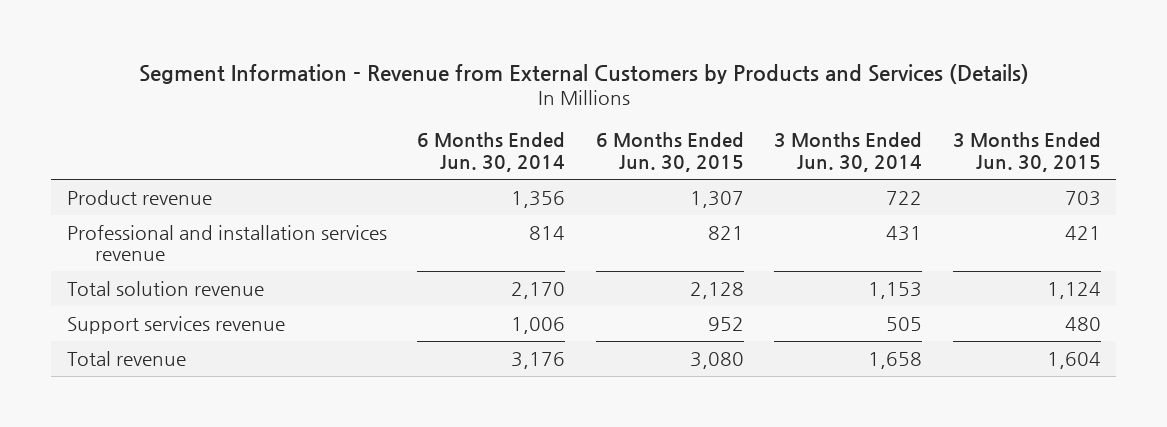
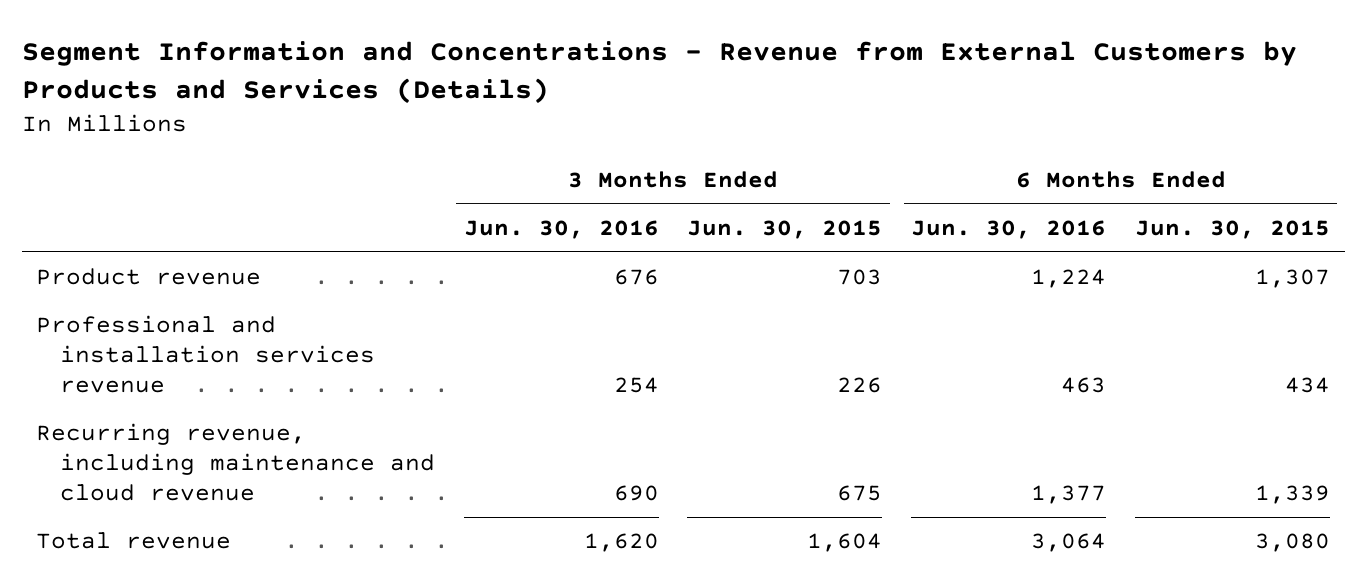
[138,63,1029,84] Segment Information - Revenue from External Customers by Products and Services (Details) -> [21,40,1297,105] Segment Information and Concentrations - Revenue from External Customers by Products and Services (Details)
[417,132,566,173] 6 Months Ended Jun. 30, 2014 -> none
[774,132,923,173] 3 Months Ended Jun. 30, 2014 -> none
none -> [463,219,659,239] Jun. 30, 2016
none -> [911,219,1107,239] Jun. 30, 2016
[66,280,264,296] Total solution revenue -> none
[66,315,285,334] Support services revenue -> none
[707,225,744,240] 821 -> [1285,376,1331,393] 434
[1064,225,1101,240] 421 -> [837,376,883,393] 226
none -> [36,423,435,501] Recurring revenue, including maintenance and cloud revenue

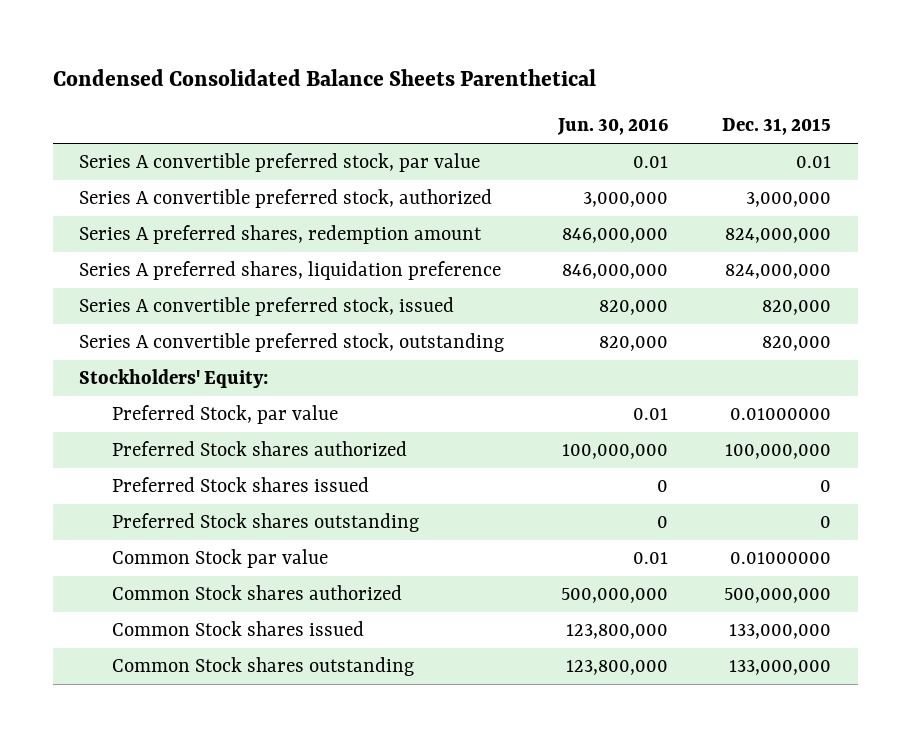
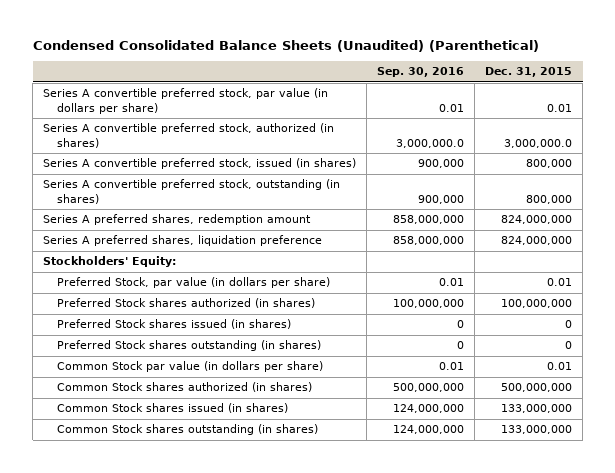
[52,68,596,86] Condensed Consolidated Balance Sheets Parenthetical -> [32,39,539,52] Condensed Consolidated Balance Sheets (Unaudited) (Parenthetical)
[557,118,669,136] Jun. 30, 2016 -> none
none -> [377,67,465,78] Sep. 30, 2016
[79,153,481,173] Series A convertible preferred stock, par value -> [43,88,329,114] Series A convertible preferred stock, par value (in dollars per share)
[79,189,493,209] Series A convertible preferred stock, authorized -> [43,123,335,148] Series A convertible preferred stock, authorized (in shares)
[745,192,831,208] 3,000,000 -> [504,138,573,148] 3,000,000.0
none -> [43,158,357,170] Series A convertible preferred stock, issued (in shares)
none -> [43,179,341,204] Series A convertible preferred stock, outstanding (in shares)
[79,297,455,317] Series A convertible preferred stock, issued -> none
[79,333,505,353] Series A convertible preferred stock, outstanding -> none
[111,405,338,425] Preferred Stock, par value -> [57,277,331,289] Preferred Stock, par value (in dollars per share)
[729,408,831,421] 0.01000000 -> [547,278,573,287] 0.01
[111,441,407,457] Preferred Stock shares authorized -> [57,298,316,309] Preferred Stock shares authorized (in shares)
[111,477,369,493] Preferred Stock shares issued -> [57,319,292,330] Preferred Stock shares issued (in shares)
[111,513,419,533] Preferred Stock shares outstanding -> [57,340,322,352] Preferred Stock shares outstanding (in shares)
[111,549,328,569] Common Stock par value -> [57,361,324,373] Common Stock par value (in dollars per share)
[729,552,831,565] 0.01000000 -> [547,362,573,371] 0.01
[111,585,402,601] Common Stock shares authorized -> [57,382,313,393] Common Stock shares authorized (in shares)
[111,621,364,637] Common Stock shares issued -> [57,403,289,414] Common Stock shares issued (in shares)
[111,657,414,677] Common Stock shares outstanding -> [57,424,319,436] Common Stock shares outstanding (in shares)

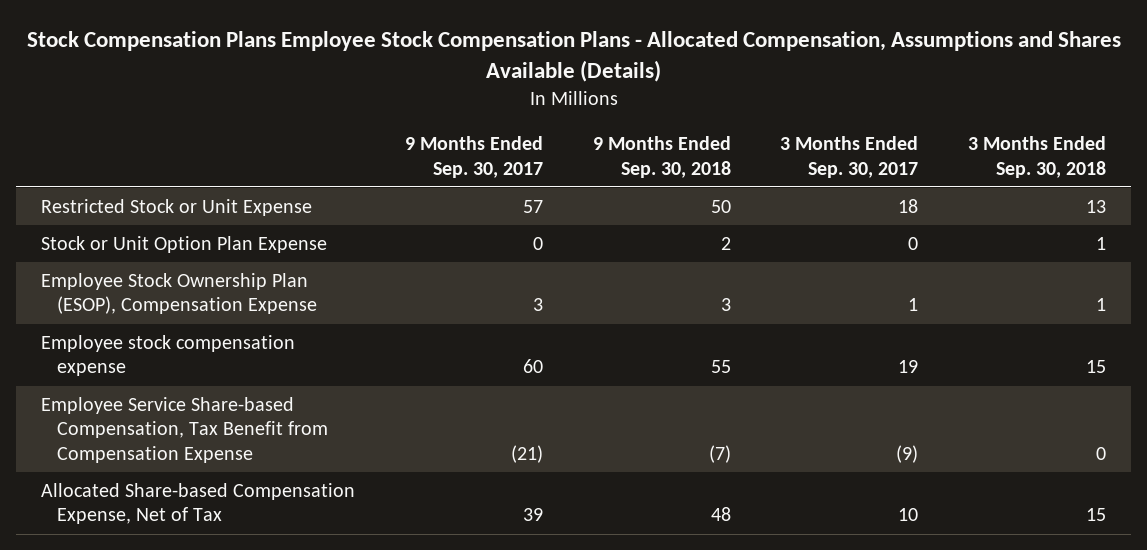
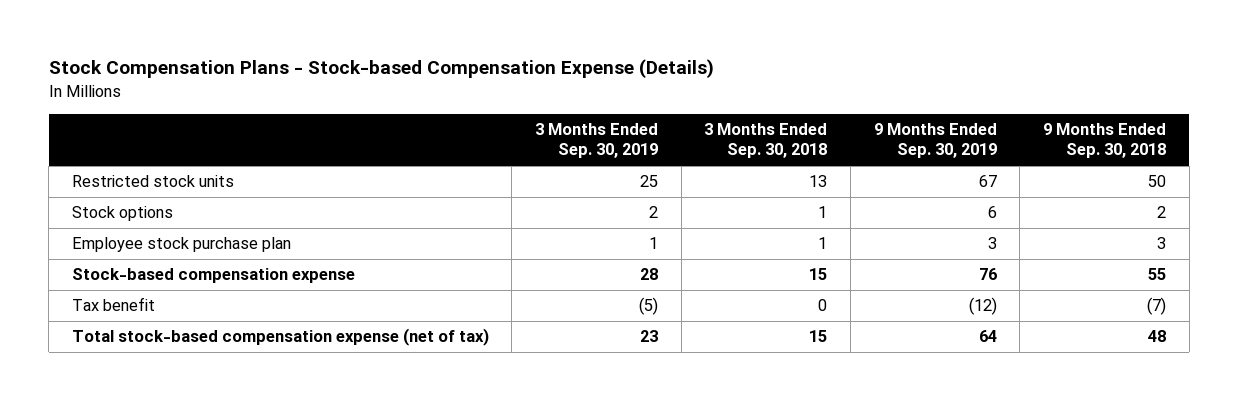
[26,31,1121,83] Stock Compensation Plans Employee Stock Compensation Plans - Allocated Compensation, Assumptions and Shares Available (Details) -> [48,59,714,79] Stock Compensation Plans - Stock-based Compensation Expense (Details)
[404,136,543,178] 9 Months Ended Sep. 30, 2017 -> none
[780,136,919,178] 3 Months Ended Sep. 30, 2017 -> none
none -> [535,122,659,159] 3 Months Ended Sep. 30, 2019
none -> [873,122,997,159] 9 Months Ended Sep. 30, 2019
[41,199,313,217] Restricted Stock or Unit Expense -> [71,175,234,188] Restricted stock units
[41,236,328,254] Stock or Unit Option Plan Expense -> [71,206,173,222] Stock options
[41,273,317,315] Employee Stock Ownership Plan (ESOP), Compensation Expense -> [71,237,291,253] Employee stock purchase plan
[41,335,296,377] Employee stock compensation expense -> [71,268,355,284] Stock-based compensation expense
[41,397,328,463] Employee Service Share-based Compensation, Tax Benefit from Compensation Expense -> [71,297,155,312] Tax benefit
[41,483,356,525] Allocated Share-based Compensation Expense, Net of Tax -> [71,328,489,347] Total stock-based compensation expense (net of tax)

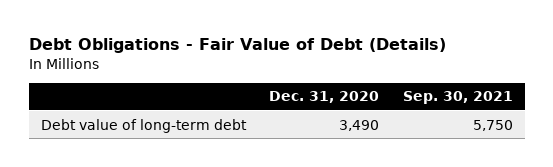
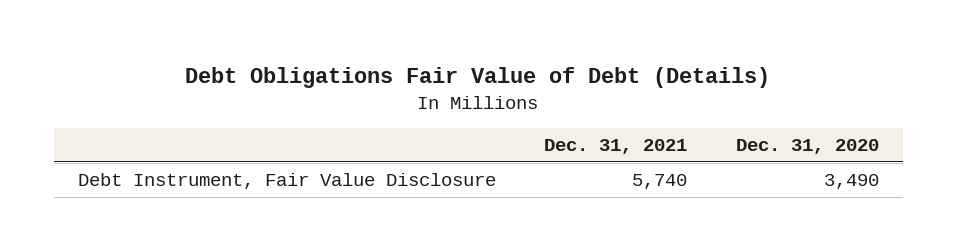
[28,38,446,54] Debt Obligations - Fair Value of Debt (Details) -> [185,67,771,89] Debt Obligations Fair Value of Debt (Details)
[402,91,513,105] Sep. 30, 2021 -> none
none -> [544,139,688,155] Dec. 31, 2021
[40,118,247,133] Debt value of long-term debt -> [78,173,497,190] Debt Instrument, Fair Value Disclosure

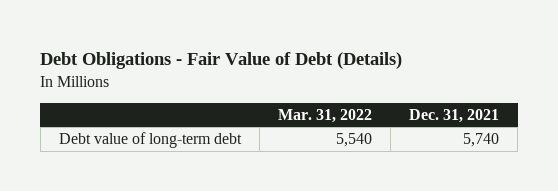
[185,67,771,89] Debt Obligations Fair Value of Debt (Details) -> [40,52,403,70] Debt Obligations - Fair Value of Debt (Details)
[735,139,879,155] Dec. 31, 2020 -> none
none -> [277,108,372,123] Mar. 31, 2022
[78,173,497,190] Debt Instrument, Fair Value Disclosure -> [58,132,242,149] Debt value of long-term debt

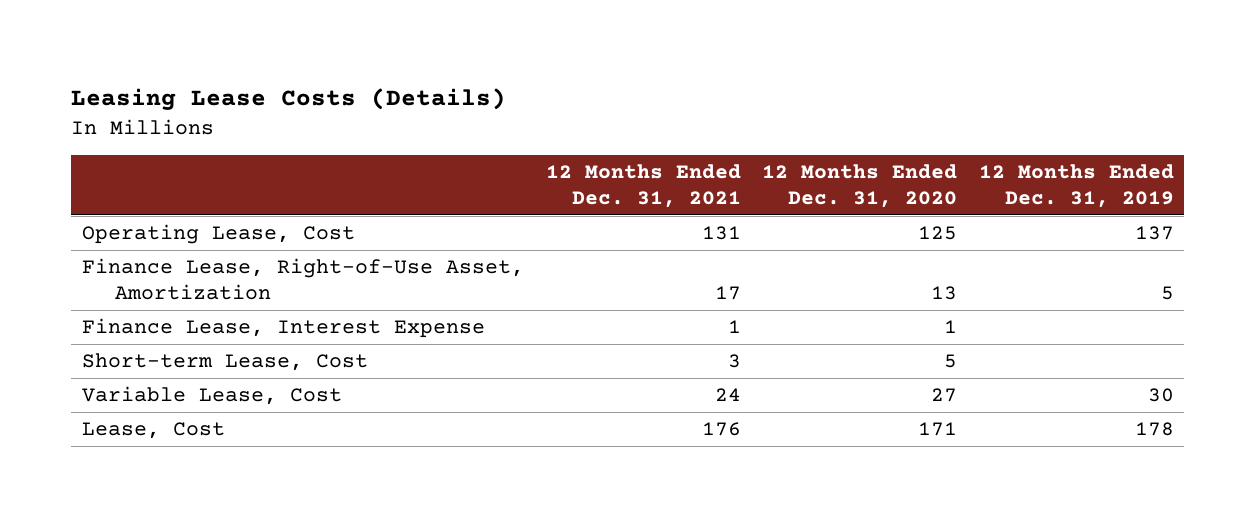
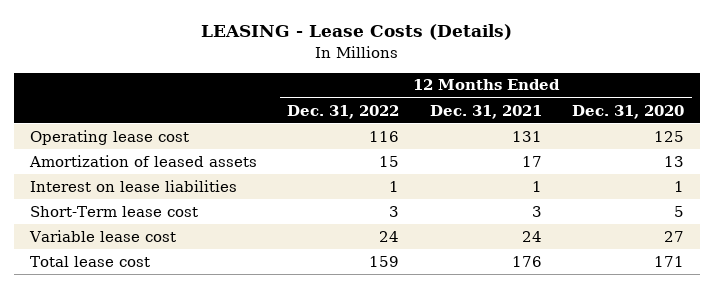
[71,87,507,110] Leasing Lease Costs (Details) -> [200,24,512,41] LEASING - Lease Costs (Details)
[978,164,1174,208] 12 Months Ended Dec. 31, 2019 -> none
none -> [287,104,400,119] Dec. 31, 2022
[82,224,356,245] Operating Lease, Cost -> [29,129,189,145] Operating lease cost
[82,258,525,300] Finance Lease, Right-of-Use Asset, Amortization -> [28,154,257,167] Amortization of leased assets
[82,318,486,339] Finance Lease, Interest Expense -> [29,179,237,192] Interest on lease liabilities
[82,353,369,372] Short-term Lease, Cost -> [29,205,198,217] Short-Term lease cost
[82,386,343,406] Variable Lease, Cost -> [28,229,176,242] Variable lease cost
[82,422,226,440] Lease, Cost -> [29,255,150,267] Total lease cost

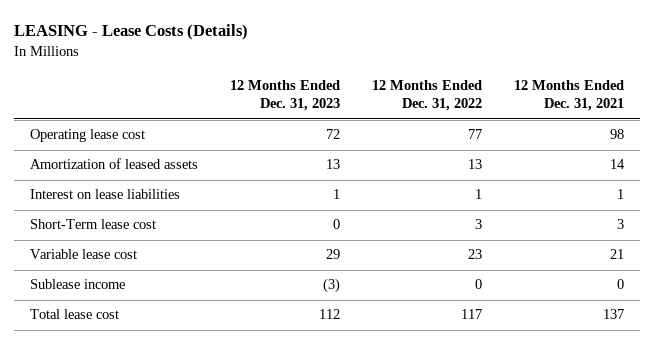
[572,104,685,119] Dec. 31, 2020 -> none
none -> [229,79,340,112] 12 Months Ended Dec. 31, 2023
[369,130,400,142] 116 -> [467,129,482,140] 77
[511,130,542,142] 131 -> [609,129,624,140] 98
[379,155,400,167] 15 -> [467,159,482,170] 13
[521,155,542,167] 17 -> [609,159,625,170] 14
[379,230,400,242] 24 -> [467,249,482,260] 23
[521,230,542,242] 24 -> [609,249,624,260] 21
none -> [30,279,126,290] Sublease income
[369,255,400,267] 159 -> [460,309,482,320] 117
[511,255,542,267] 176 -> [602,309,624,320] 137

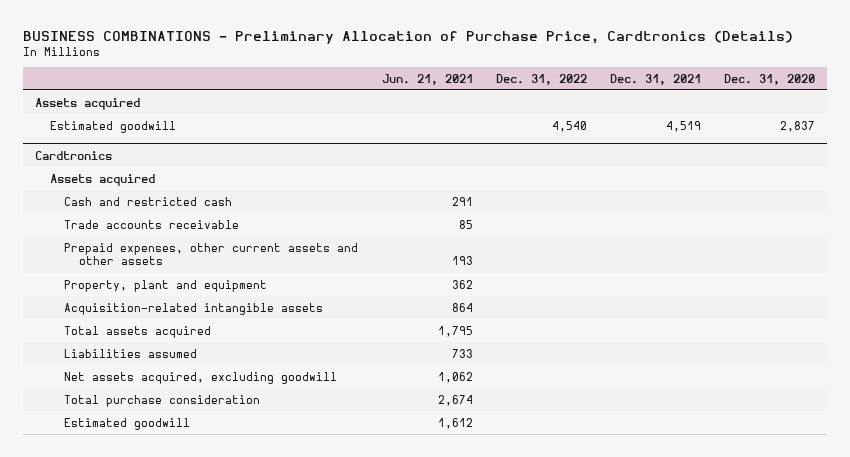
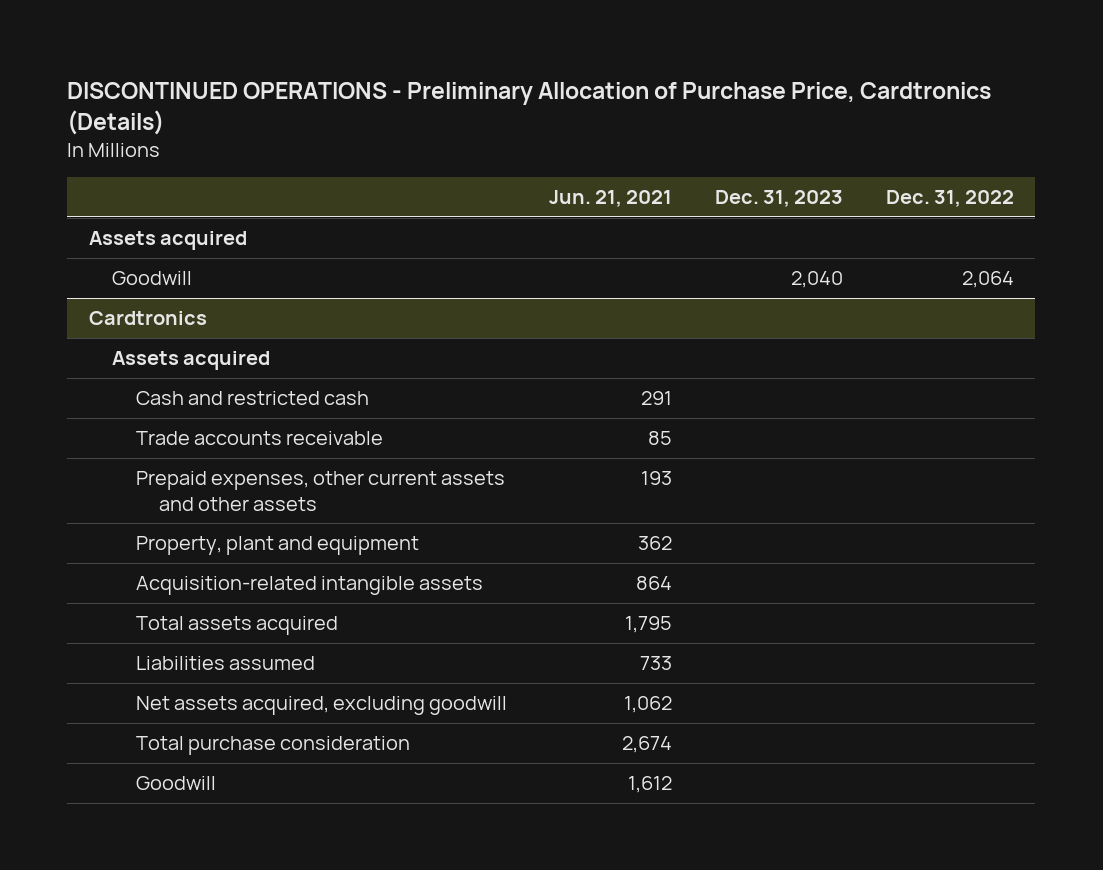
[23,30,794,44] BUSINESS COMBINATIONS - Preliminary Allocation of Purchase Price, Cardtronics (Details) -> [67,81,992,135] DISCONTINUED OPERATIONS - Preliminary Allocation of Purchase Price, Cardtronics (Details)
[610,73,702,85] Dec. 31, 2021 -> none
[724,73,816,85] Dec. 31, 2020 -> none
none -> [715,190,844,208] Dec. 31, 2023
[49,120,176,133] Estimated goodwill -> [112,271,193,286] Goodwill
[551,120,587,132] 4,540 -> [961,271,1014,289] 2,064
[64,417,191,430] Estimated goodwill -> [135,776,216,791] Goodwill

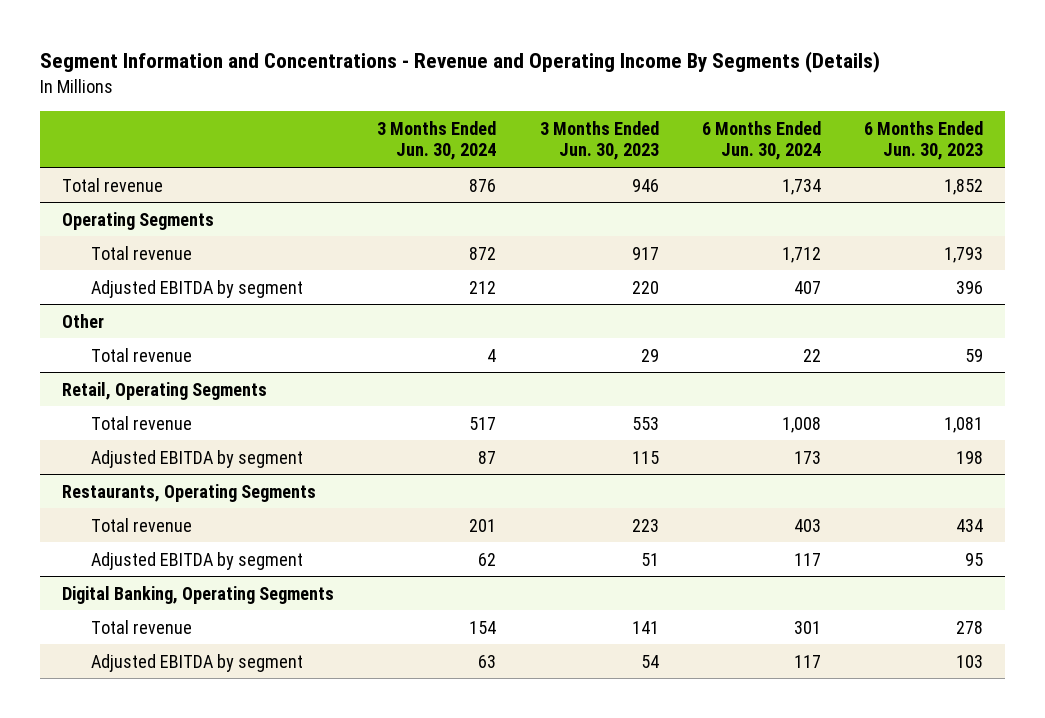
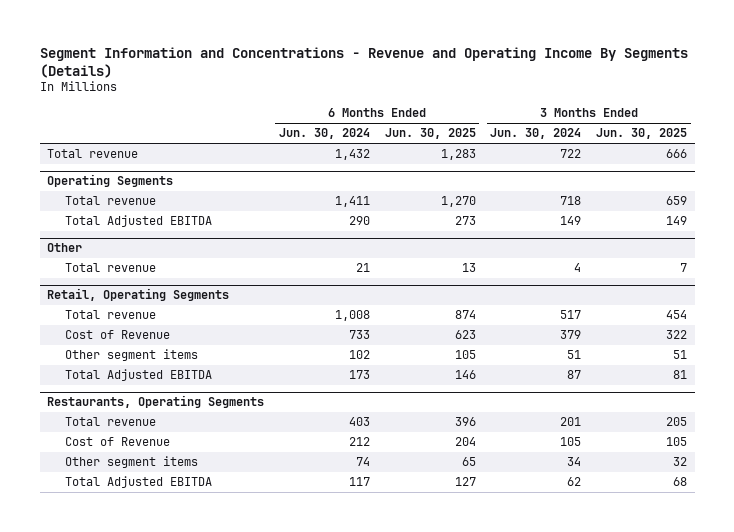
[539,120,659,161] 3 Months Ended Jun. 30, 2023 -> none
[864,120,984,161] 6 Months Ended Jun. 30, 2023 -> none
none -> [384,128,476,140] Jun. 30, 2025
none -> [596,128,688,140] Jun. 30, 2025
[469,178,497,192] 876 -> [560,149,582,159] 722
[782,178,822,195] 1,734 -> [334,149,370,161] 1,432
[469,246,497,260] 872 -> [560,196,582,206] 718
[782,246,822,263] 1,712 -> [334,196,370,208] 1,411
[90,279,303,298] Adjusted EBITDA by segment -> [64,215,212,228] Total Adjusted EBITDA
[469,280,497,294] 212 -> [560,216,582,226] 149
[794,280,822,294] 407 -> [348,216,370,226] 290
[803,348,822,362] 22 -> [355,263,370,273] 21
none -> [64,330,170,340] Cost of Revenue
none -> [64,349,198,362] Other segment items
[90,449,303,468] Adjusted EBITDA by segment -> [64,369,212,382] Total Adjusted EBITDA
[61,585,334,604] Digital Banking, Operating Segments -> none
[90,619,192,634] Total revenue -> none
[90,653,303,672] Adjusted EBITDA by segment -> none
none -> [64,437,170,447] Cost of Revenue
none -> [64,456,198,469] Other segment items
[90,551,303,570] Adjusted EBITDA by segment -> [64,476,212,489] Total Adjusted EBITDA

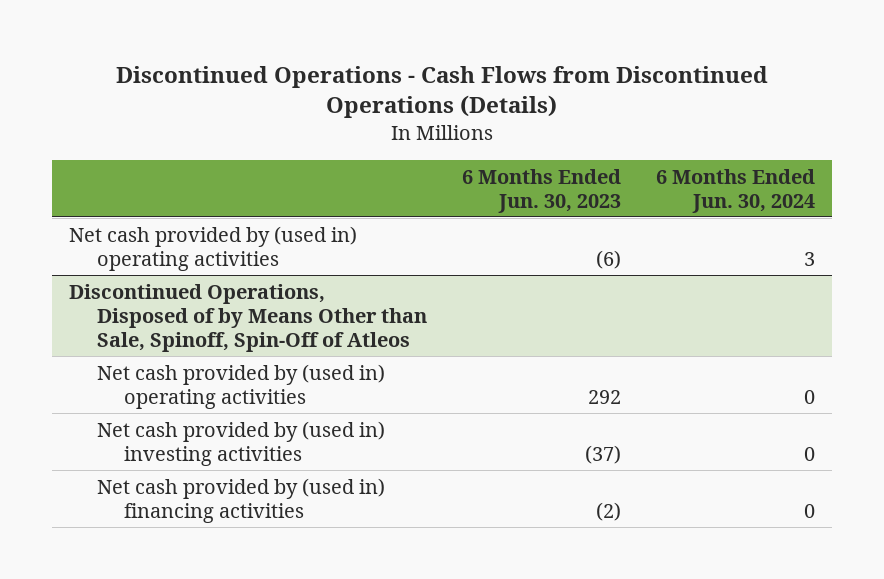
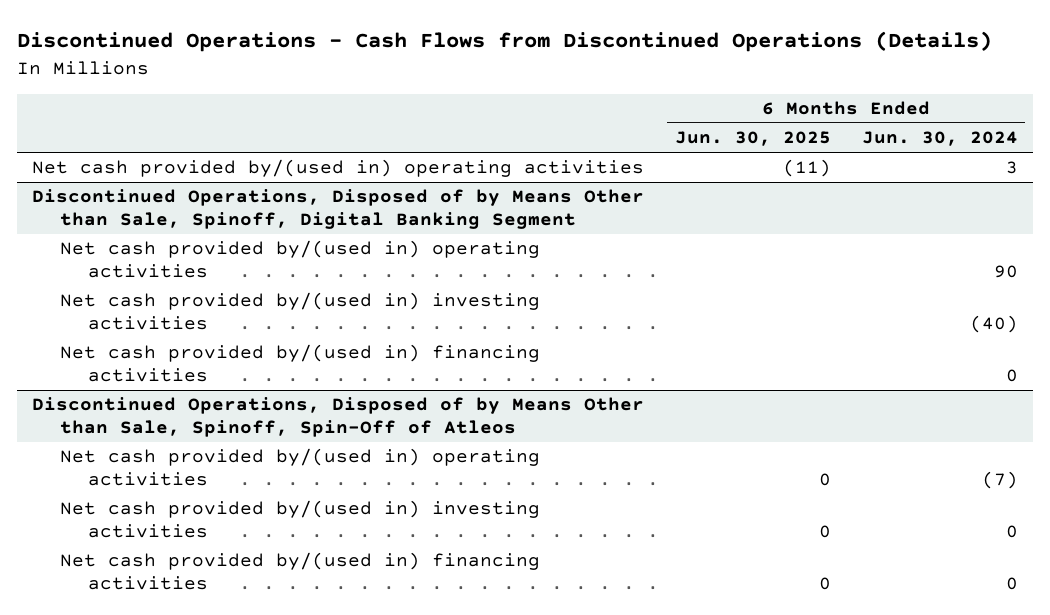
[461,168,621,213] 6 Months Ended Jun. 30, 2023 -> none
none -> [674,131,831,147] Jun. 30, 2025
[69,225,358,271] Net cash provided by (used in) operating activities -> [31,159,644,178] Net cash provided by/(used in) operating activities
none -> [31,189,644,230] Discontinued Operations, Disposed of by Means Other than Sale, Spinoff, Digital Banking Segment
none -> [59,240,540,279] Net cash provided by/(used in) operating activities
none -> [59,292,540,331] Net cash provided by/(used in) investing activities
none -> [59,344,540,383] Net cash provided by/(used in) financing activities
[96,363,385,409] Net cash provided by (used in) operating activities -> [59,448,540,487] Net cash provided by/(used in) operating activities
[803,389,815,404] 0 -> [981,471,1018,490] (7)
[96,420,385,466] Net cash provided by (used in) investing activities -> [59,500,540,539] Net cash provided by/(used in) investing activities
[96,477,385,523] Net cash provided by (used in) financing activities -> [59,552,540,591] Net cash provided by/(used in) financing activities

